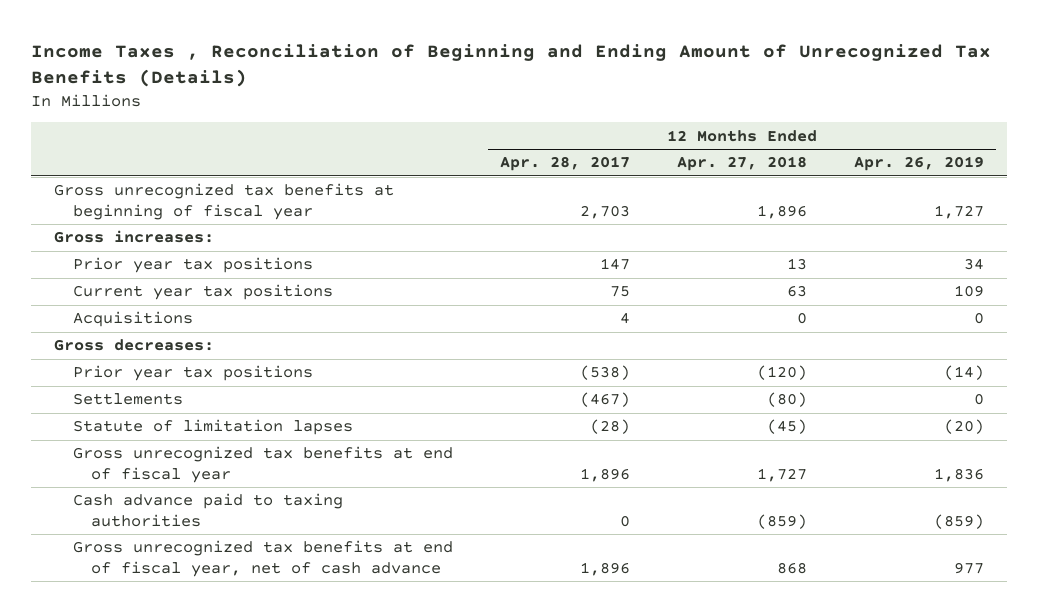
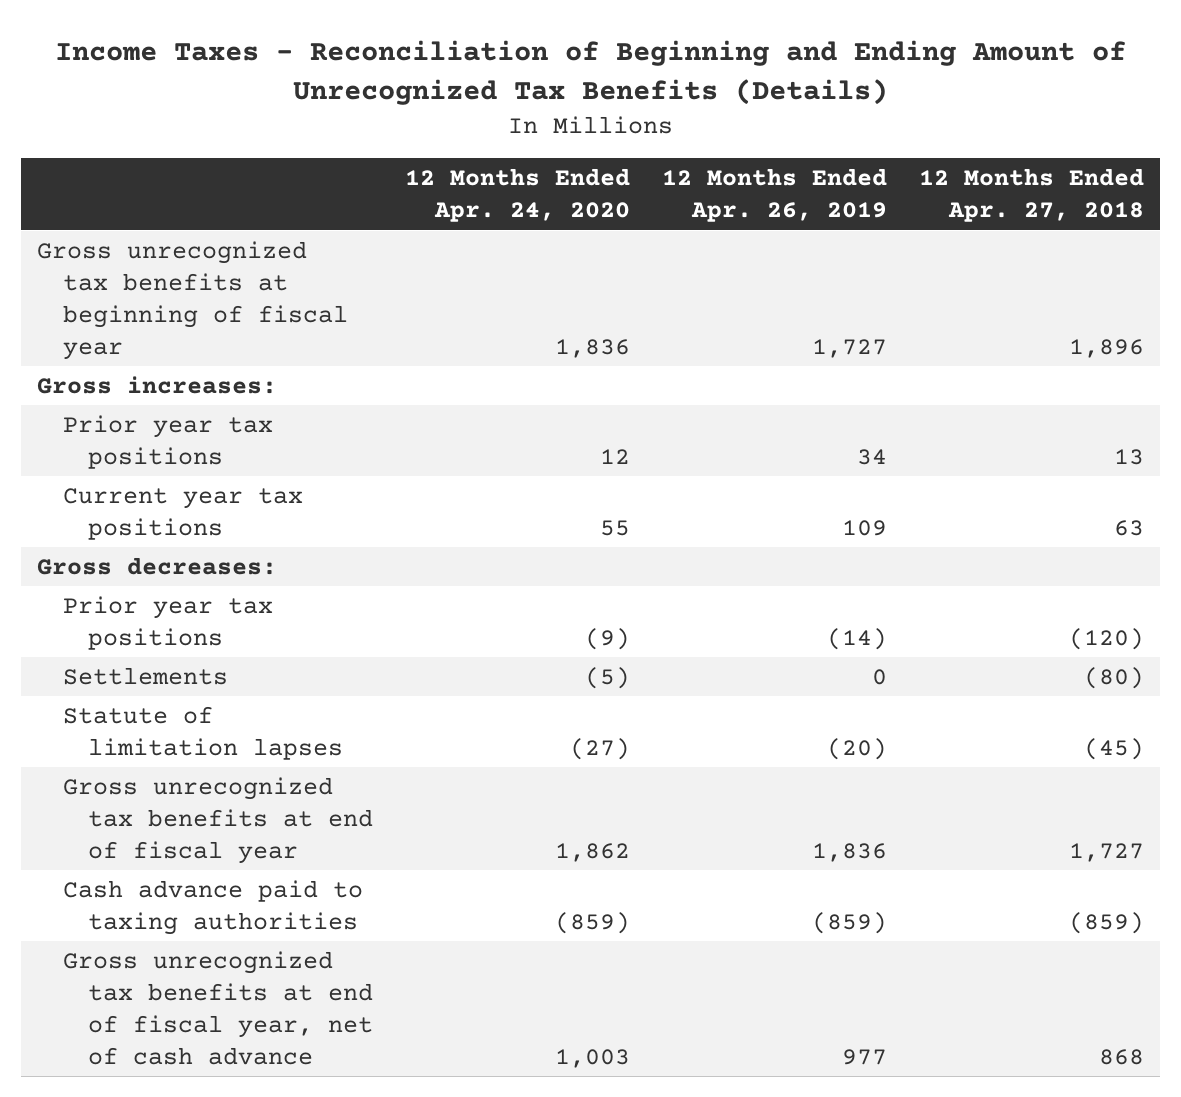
[30,43,991,87] Income Taxes , Reconciliation of Beginning and Ending Amount of Unrecognized Tax Benefits (Details) -> [54,40,1126,106] Income Taxes - Reconciliation of Beginning and Ending Amount of Unrecognized Tax Benefits (Details)
[499,156,630,172] Apr. 28, 2017 -> none
none -> [404,168,630,223] 12 Months Ended Apr. 24, 2020
[72,311,193,328] Acquisitions -> none

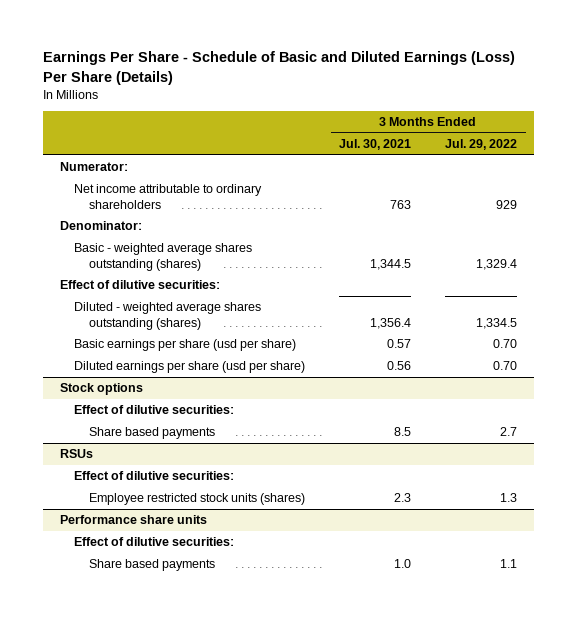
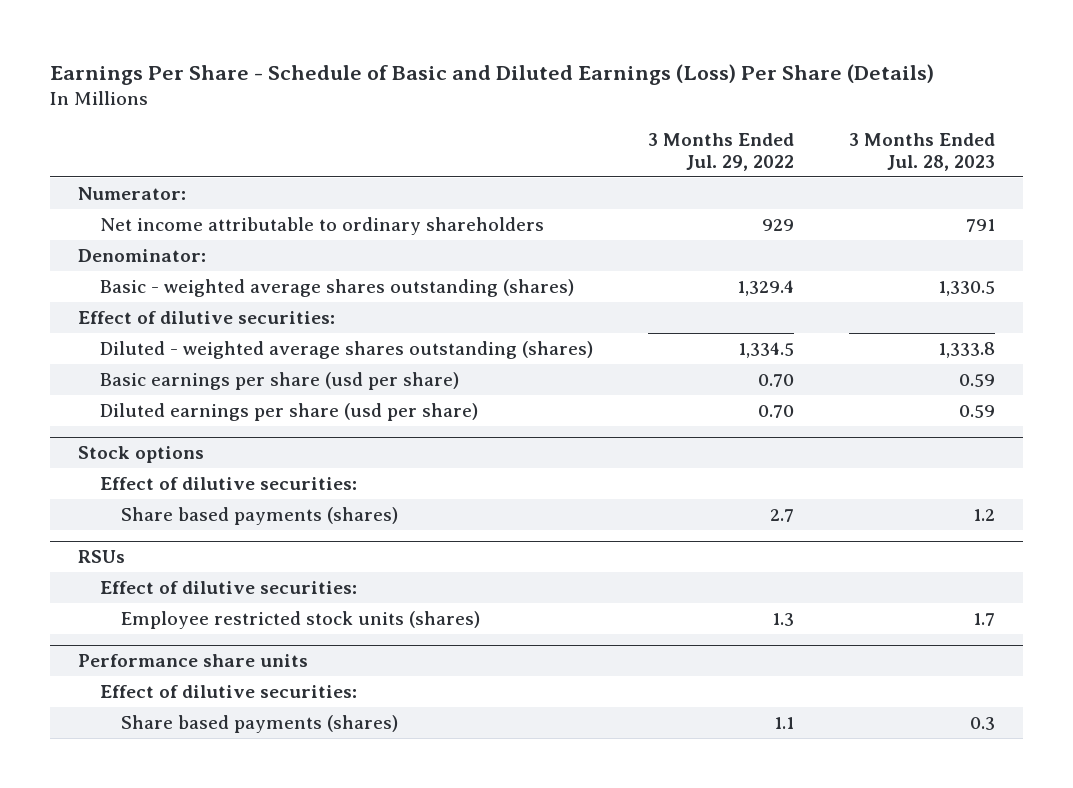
[339,139,412,151] Jul. 30, 2021 -> none
none -> [849,132,996,171] 3 Months Ended Jul. 28, 2023
[88,427,215,440] Share based payments -> [121,506,399,525] Share based payments (shares)
[88,559,215,572] Share based payments -> [121,714,399,733] Share based payments (shares)

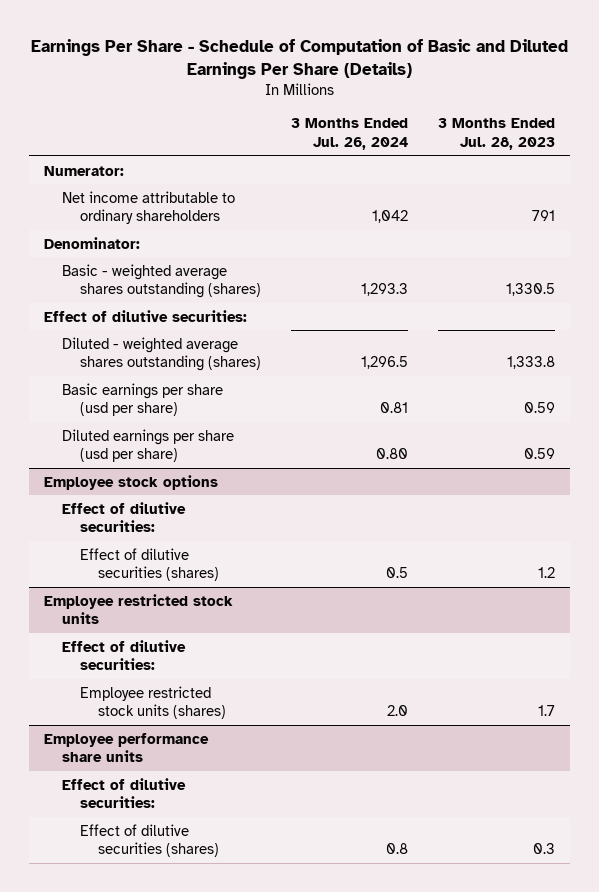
[50,63,935,85] Earnings Per Share - Schedule of Basic and Diluted Earnings (Loss) Per Share (Details) -> [30,39,568,79] Earnings Per Share - Schedule of Computation of Basic and Diluted Earnings Per Share (Details)
[647,132,794,171] 3 Months Ended Jul. 29, 2022 -> none
none -> [291,118,409,150] 3 Months Ended Jul. 26, 2024
[78,445,205,463] Stock options -> [44,474,219,490] Employee stock options
[121,506,399,525] Share based payments (shares) -> [80,547,220,582] Effect of dilutive securities (shares)
[78,549,126,563] RSUs -> [44,593,234,625] Employee restricted stock units
[78,653,309,667] Performance share units -> [44,732,210,763] Employee performance share units
[121,714,399,733] Share based payments (shares) -> [80,823,220,858] Effect of dilutive securities (shares)

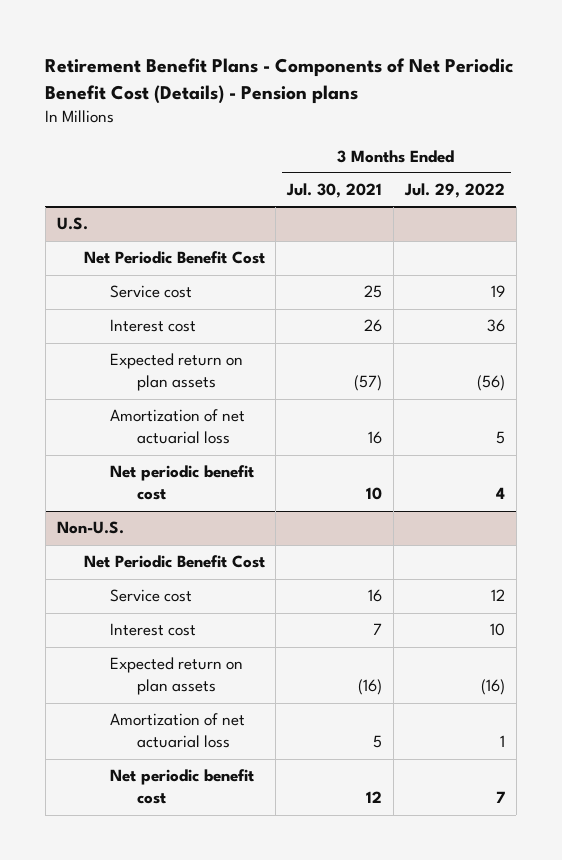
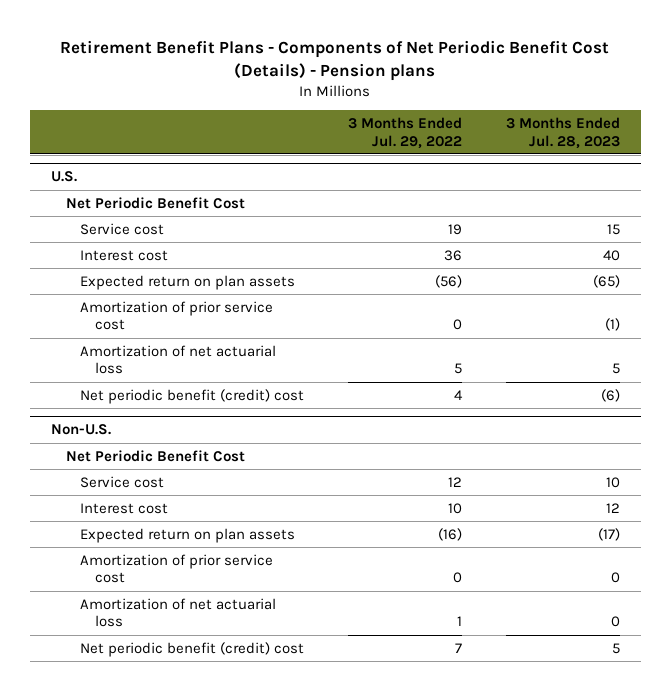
[286,183,383,199] Jul. 30, 2021 -> none
none -> [505,117,620,149] 3 Months Ended Jul. 28, 2023
none -> [80,300,274,331] Amortization of prior service cost
[110,465,255,501] Net periodic benefit cost -> [80,388,305,404] Net periodic benefit (credit) cost
none -> [80,553,274,584] Amortization of prior service cost
[110,769,255,805] Net periodic benefit cost -> [80,641,305,657] Net periodic benefit (credit) cost

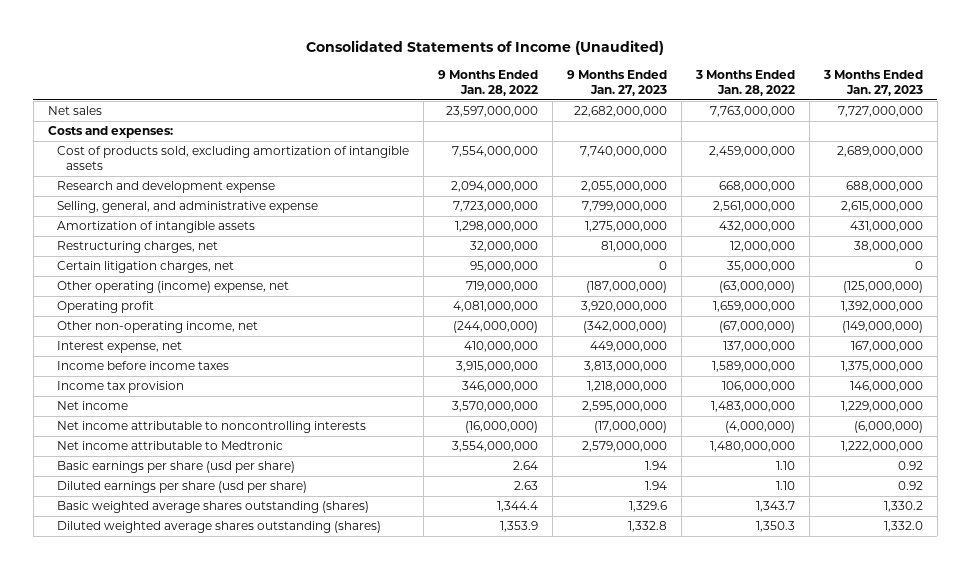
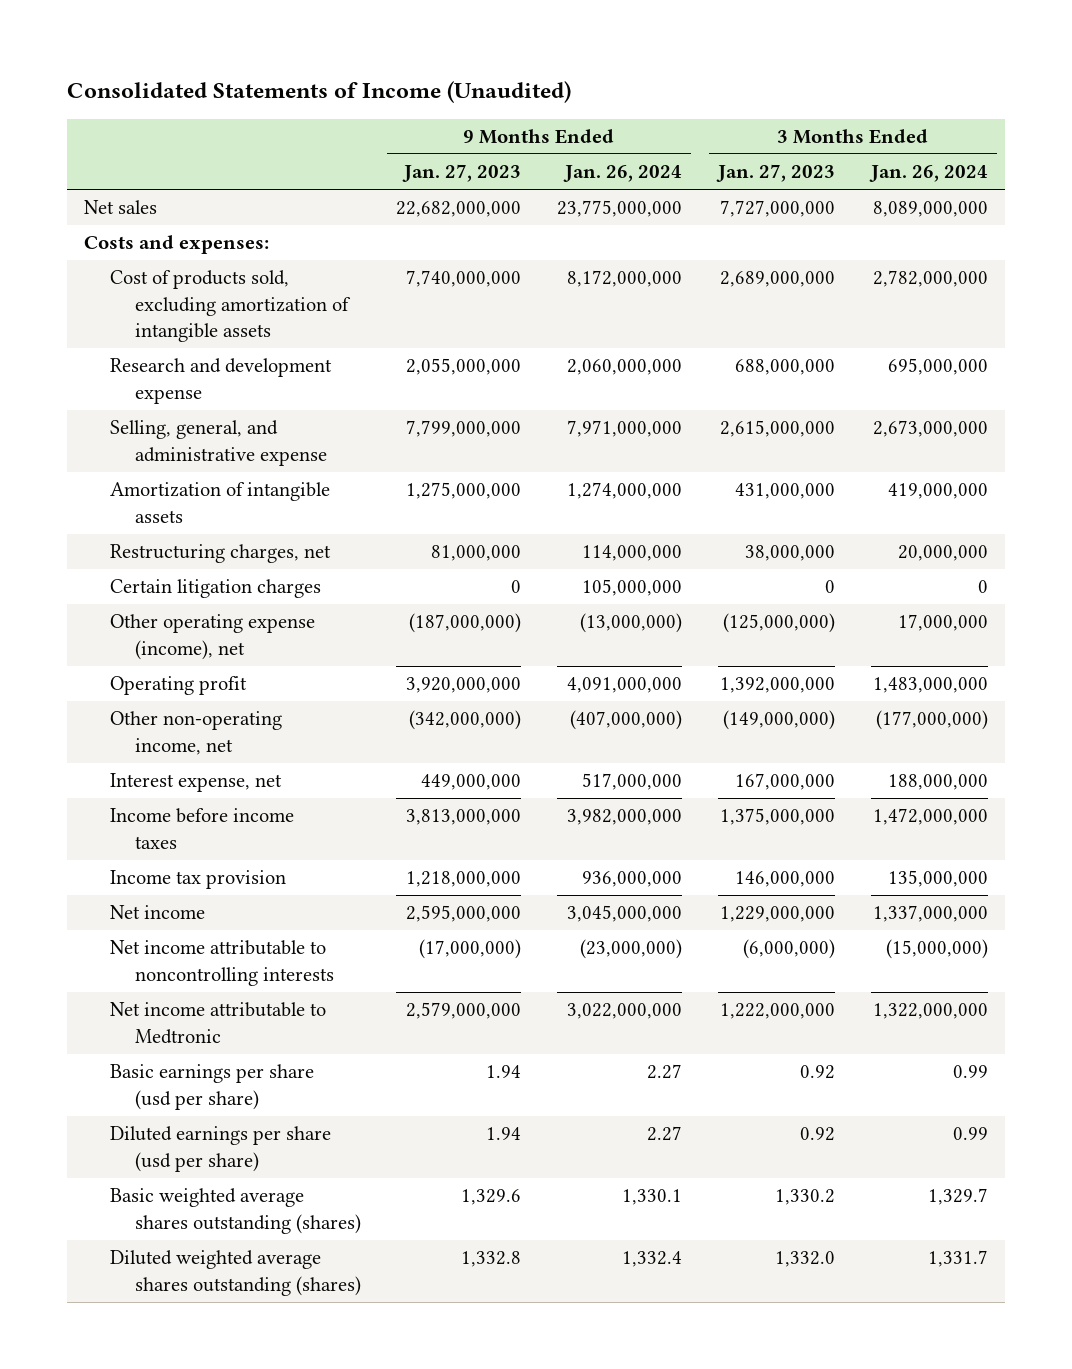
[438,70,539,97] 9 Months Ended Jan. 28, 2022 -> none
[694,70,795,97] 3 Months Ended Jan. 28, 2022 -> none
none -> [563,165,683,183] Jan. 26, 2024
none -> [868,165,988,183] Jan. 26, 2024
[57,261,235,274] Certain litigation charges, net -> [109,579,321,599] Certain litigation charges
[57,281,290,294] Other operating (income) expense, net -> [109,614,315,660] Other operating expense (income), net

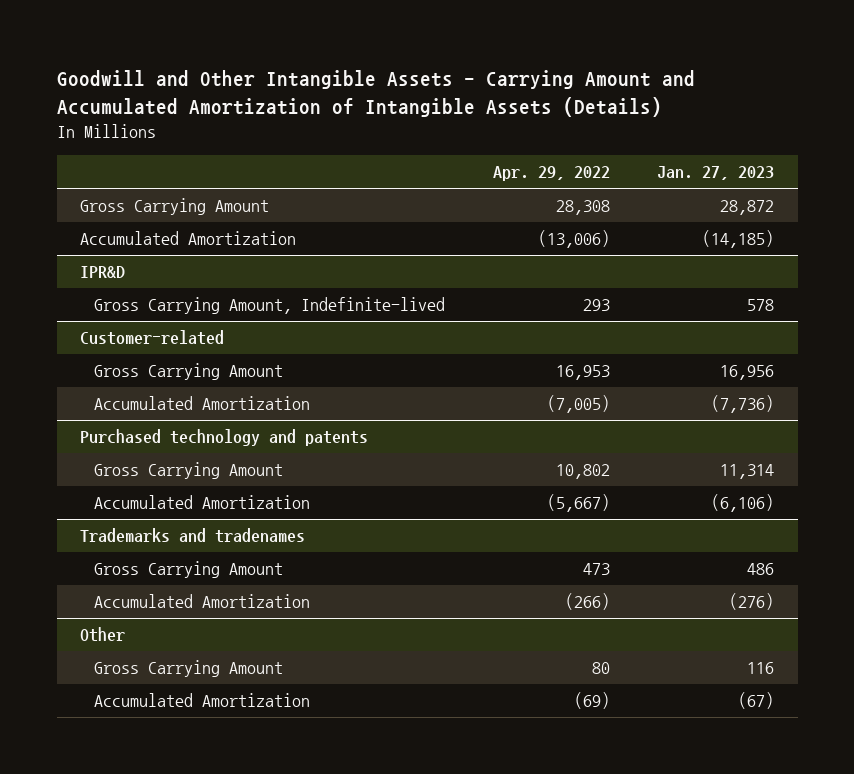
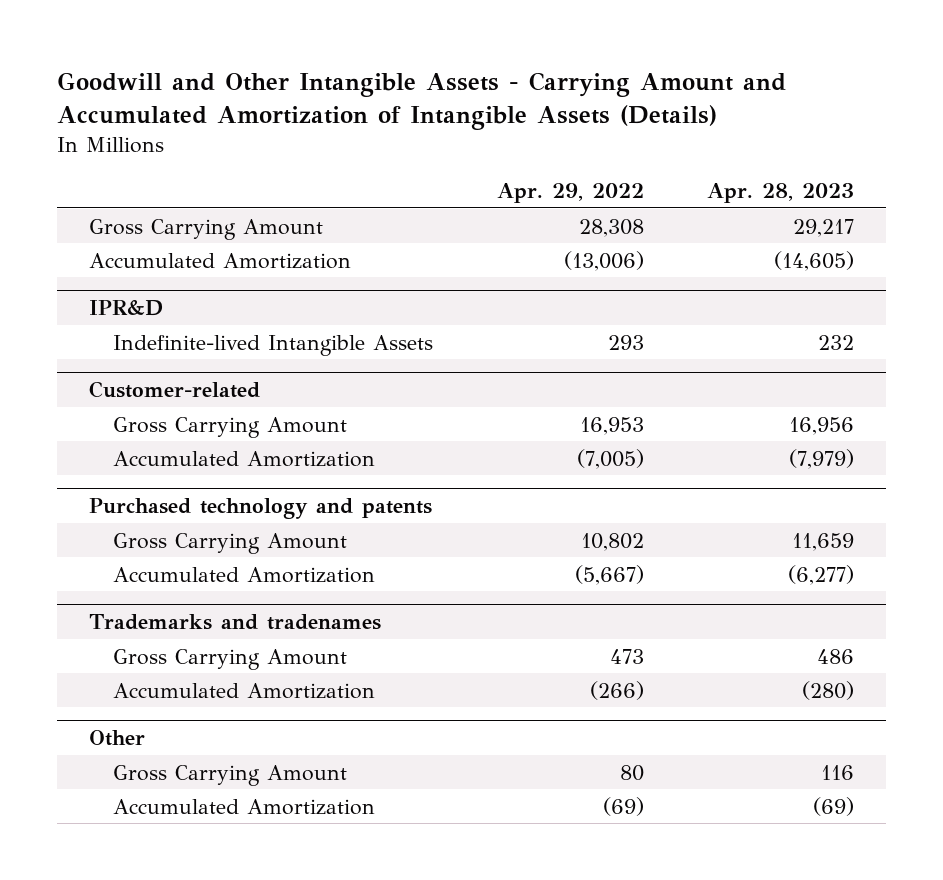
[657,166,775,181] Jan. 27, 2023 -> none
none -> [707,183,855,204] Apr. 28, 2023
[94,297,446,315] Gross Carrying Amount, Indefinite-lived -> [113,334,434,356] Indefinite-lived Intangible Assets

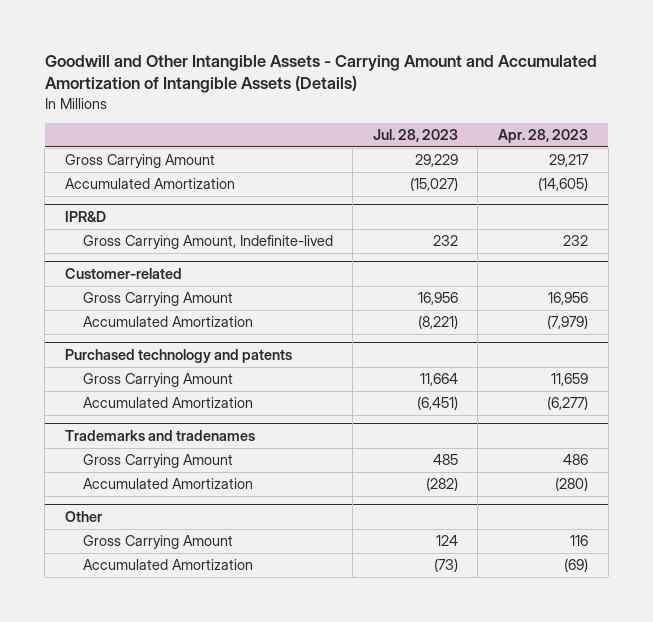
[496,183,644,204] Apr. 29, 2022 -> none
none -> [372,128,458,142] Jul. 28, 2023
[113,334,434,356] Indefinite-lived Intangible Assets -> [82,235,333,250] Gross Carrying Amount, Indefinite-lived

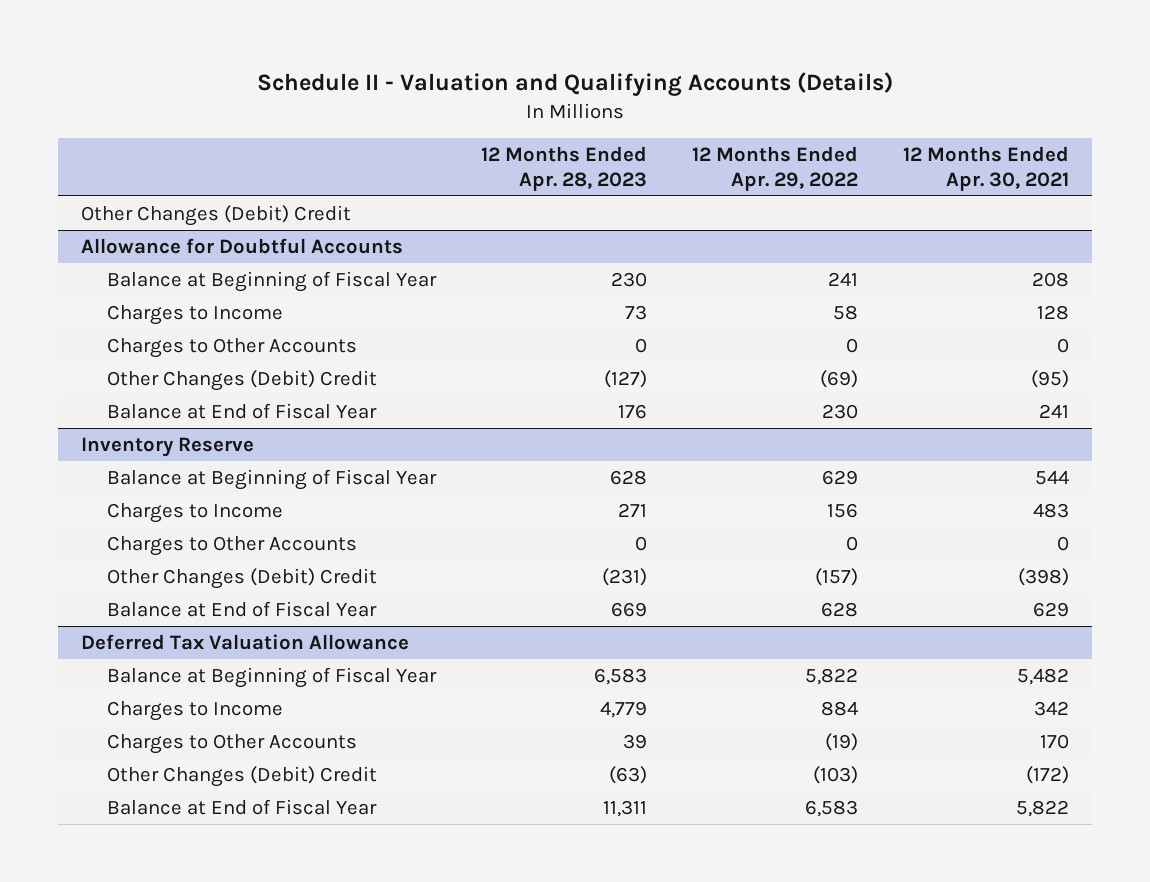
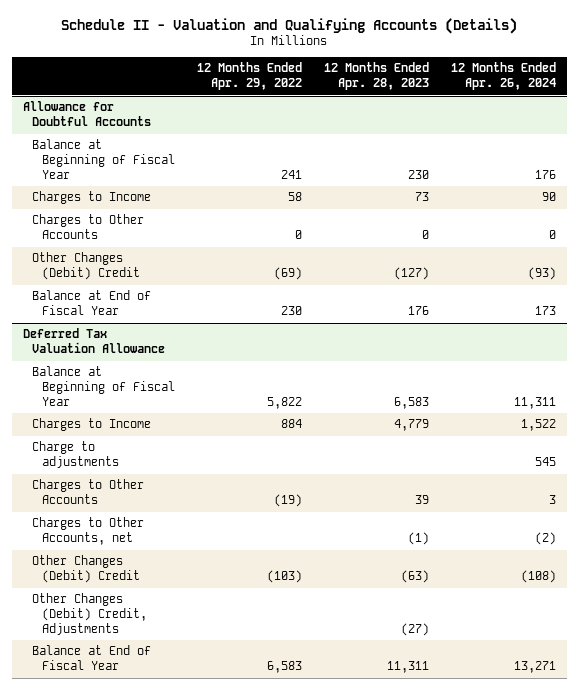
[903,146,1070,192] 12 Months Ended Apr. 30, 2021 -> none
none -> [450,62,556,91] 12 Months Ended Apr. 26, 2024
[80,204,351,226] Other Changes (Debit) Credit -> none
[80,436,254,457] Inventory Reserve -> none
[107,468,438,490] Balance at Beginning of Fiscal Year -> none
[107,502,284,523] Charges to Income -> none
[107,535,358,556] Charges to Other Accounts -> none
[107,567,378,589] Other Changes (Debit) Credit -> none
[107,600,378,617] Balance at End of Fiscal Year -> none
none -> [32,441,119,469] Charge to adjustments
none -> [32,517,145,546] Charges to Other Accounts, net
none -> [32,593,147,636] Other Changes (Debit) Credit, Adjustments

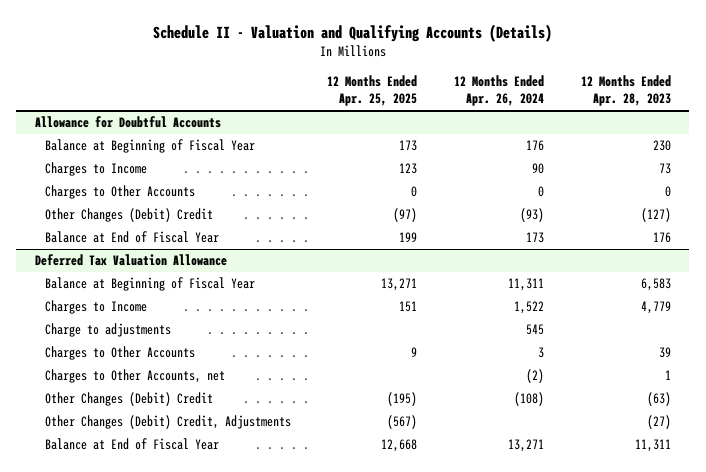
[196,62,302,91] 12 Months Ended Apr. 29, 2022 -> none
none -> [327,75,418,107] 12 Months Ended Apr. 25, 2025
[407,532,429,546] (1) -> [664,370,671,381] 1

